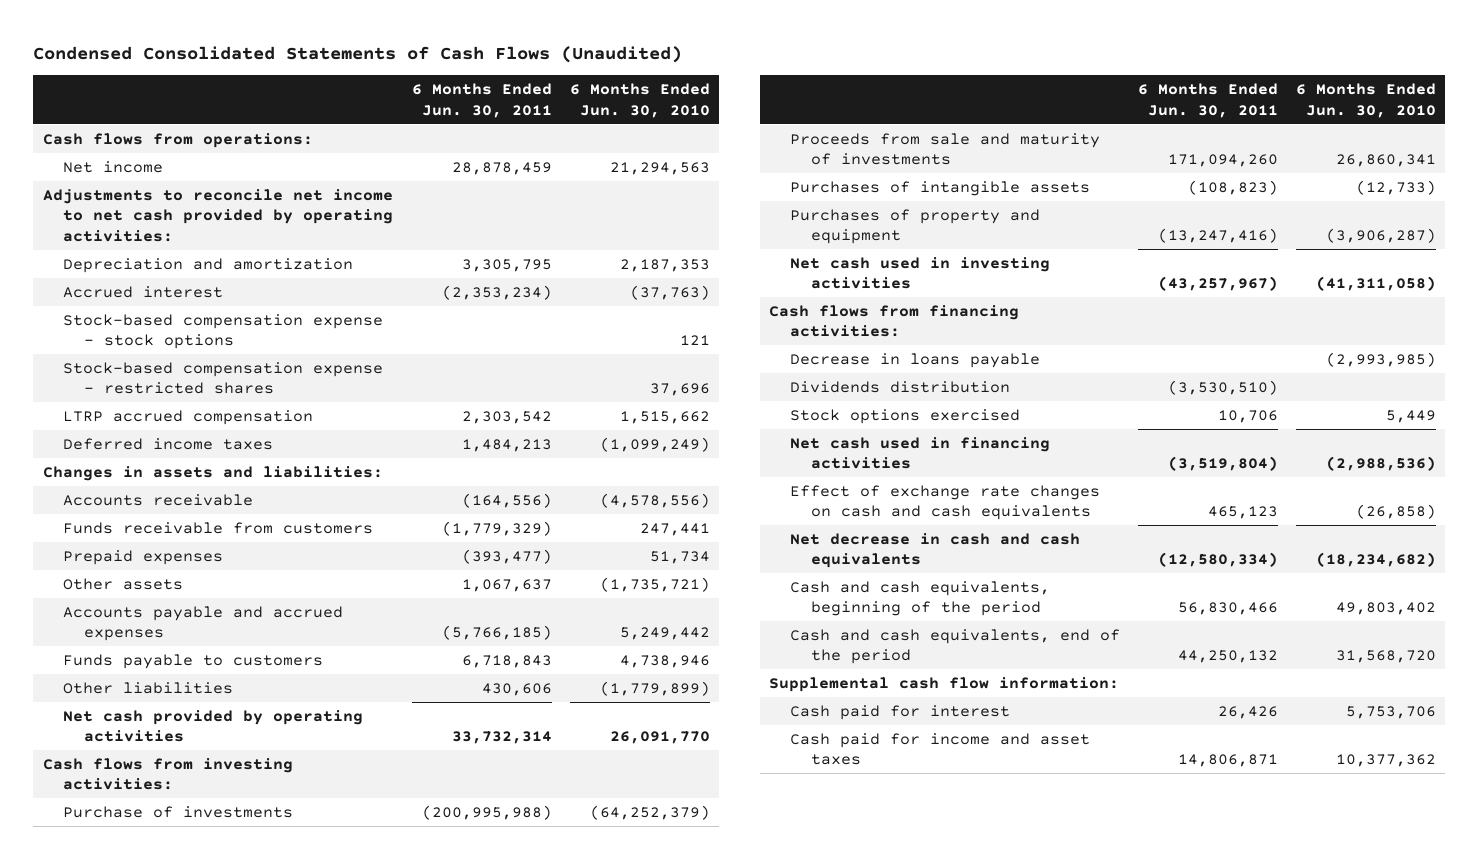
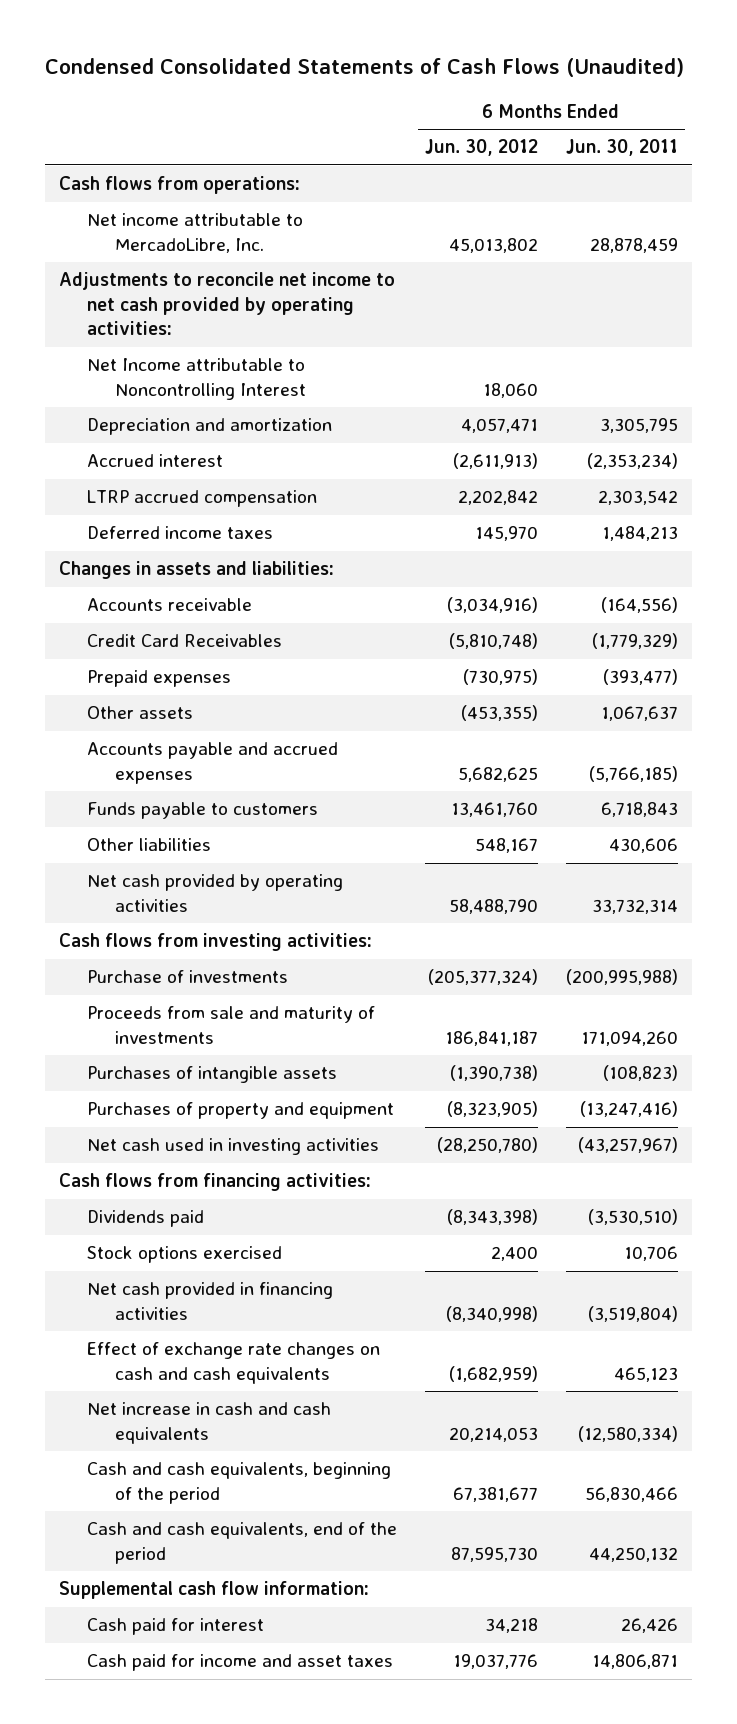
[569,83,710,118] 6 Months Ended Jun. 30, 2010 -> none
none -> [424,139,538,157] Jun. 30, 2012
[63,160,164,173] Net income -> [86,213,303,253] Net income attributable to MercadoLibre, Inc.
none -> [86,358,306,400] Net Income attributable to Noncontrolling Interest
[63,313,384,350] Stock-based compensation expense - stock options -> none
[63,361,384,395] Stock-based compensation expense - restricted shares -> none
[63,521,374,534] Funds receivable from customers -> [86,634,282,648] Credit Card Receivables
[789,352,1040,368] Decrease in loans payable -> none
[789,380,1010,393] Dividends distribution -> [86,1210,204,1228] Dividends paid
[789,436,1050,470] Net cash used in financing activities -> [86,1282,333,1320] Net cash provided in financing activities
[789,532,1080,569] Net decrease in cash and cash equivalents -> [86,1402,331,1444] Net increase in cash and cash equivalents

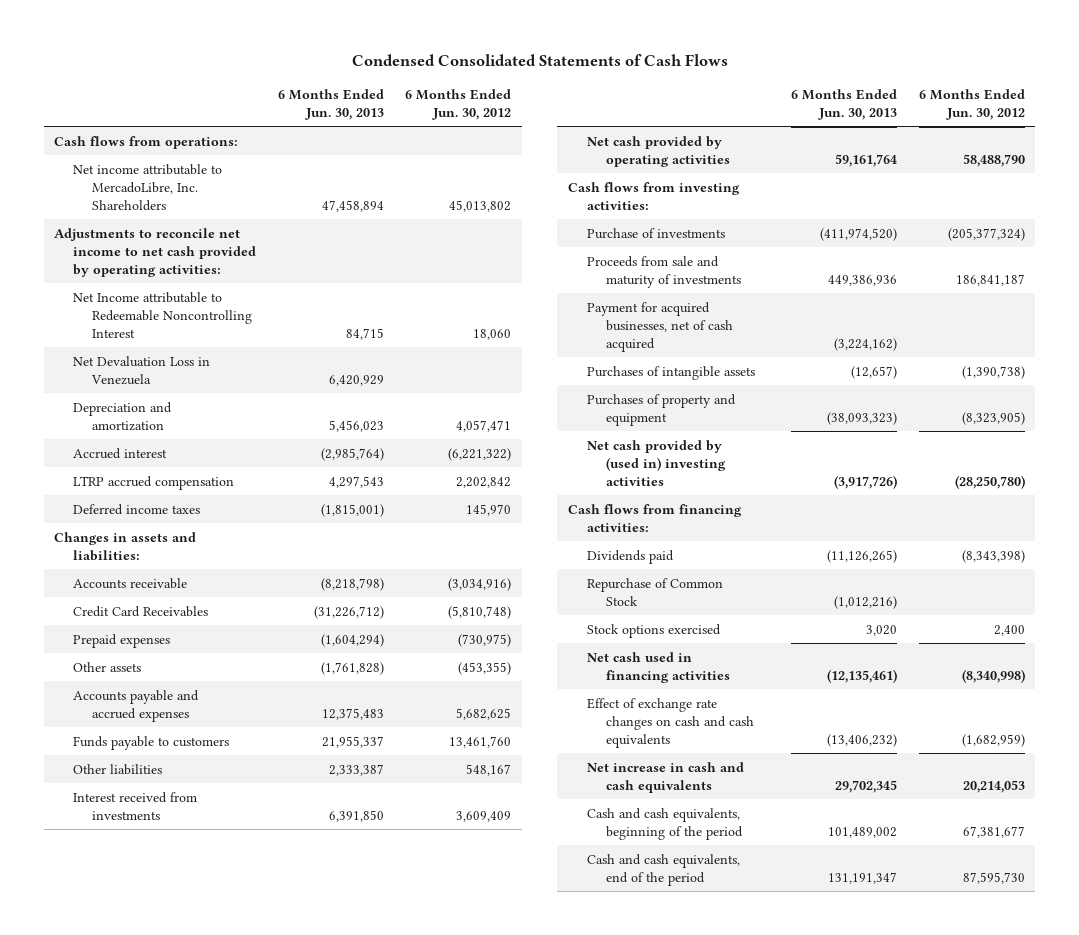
[44,58,684,78] Condensed Consolidated Statements of Cash Flows (Unaudited) -> [351,53,728,66] Condensed Consolidated Statements of Cash Flows
[565,139,678,157] Jun. 30, 2011 -> none
none -> [277,88,384,120] 6 Months Ended Jun. 30, 2013
[86,213,303,253] Net income attributable to MercadoLibre, Inc. -> [73,163,223,211] Net income attributable to MercadoLibre, Inc. Shareholders
[86,358,306,400] Net Income attributable to Noncontrolling Interest -> [73,291,253,338] Net Income attributable to Redeemable Noncontrolling Interest
none -> [73,355,211,385] Net Devaluation Loss in Venezuela
[452,453,538,470] (2,611,913) -> [448,447,512,461] (6,221,322)
none -> [73,791,198,820] Interest received from investments
none -> [587,301,734,352] Payment for acquired businesses, net of cash acquired
[86,1138,379,1156] Net cash used in investing activities -> [587,439,727,486] Net cash provided by (used in) investing activities
none -> [587,577,724,606] Repurchase of Common Stock
[86,1282,333,1320] Net cash provided in financing activities -> [587,651,731,683] Net cash used in financing activities
[58,1581,369,1600] Supplemental cash flow information: -> none
[86,1618,264,1636] Cash paid for interest -> none
[86,1654,393,1672] Cash paid for income and asset taxes -> none

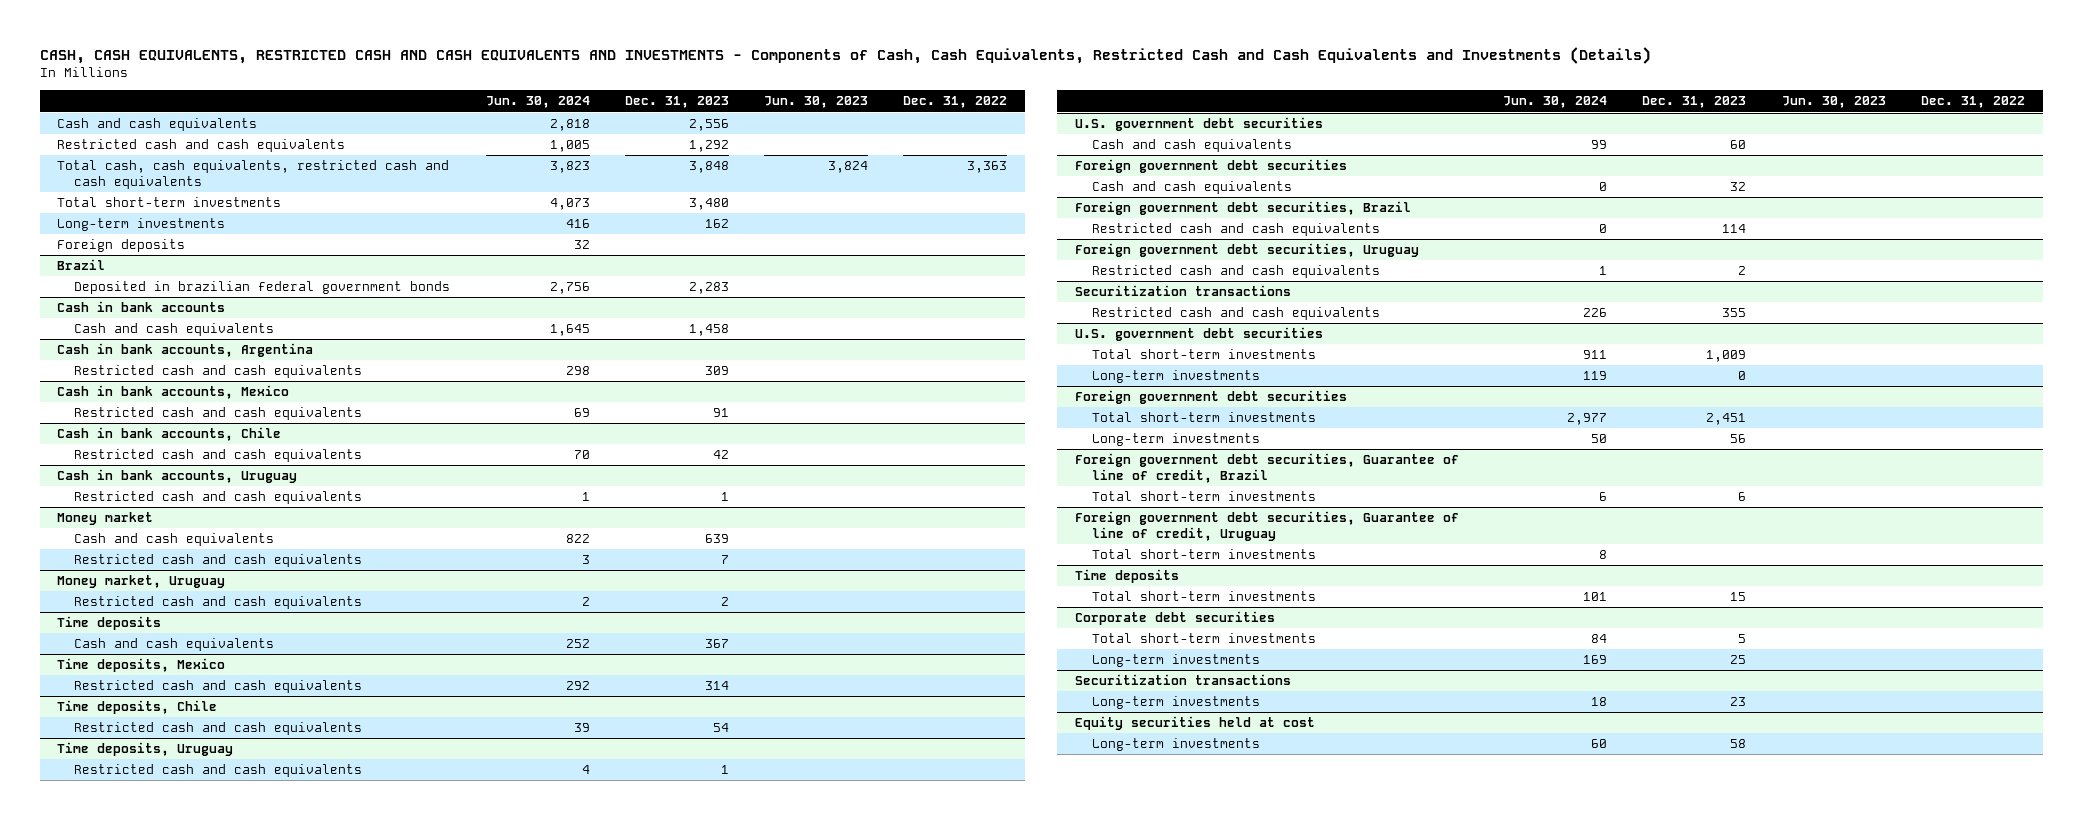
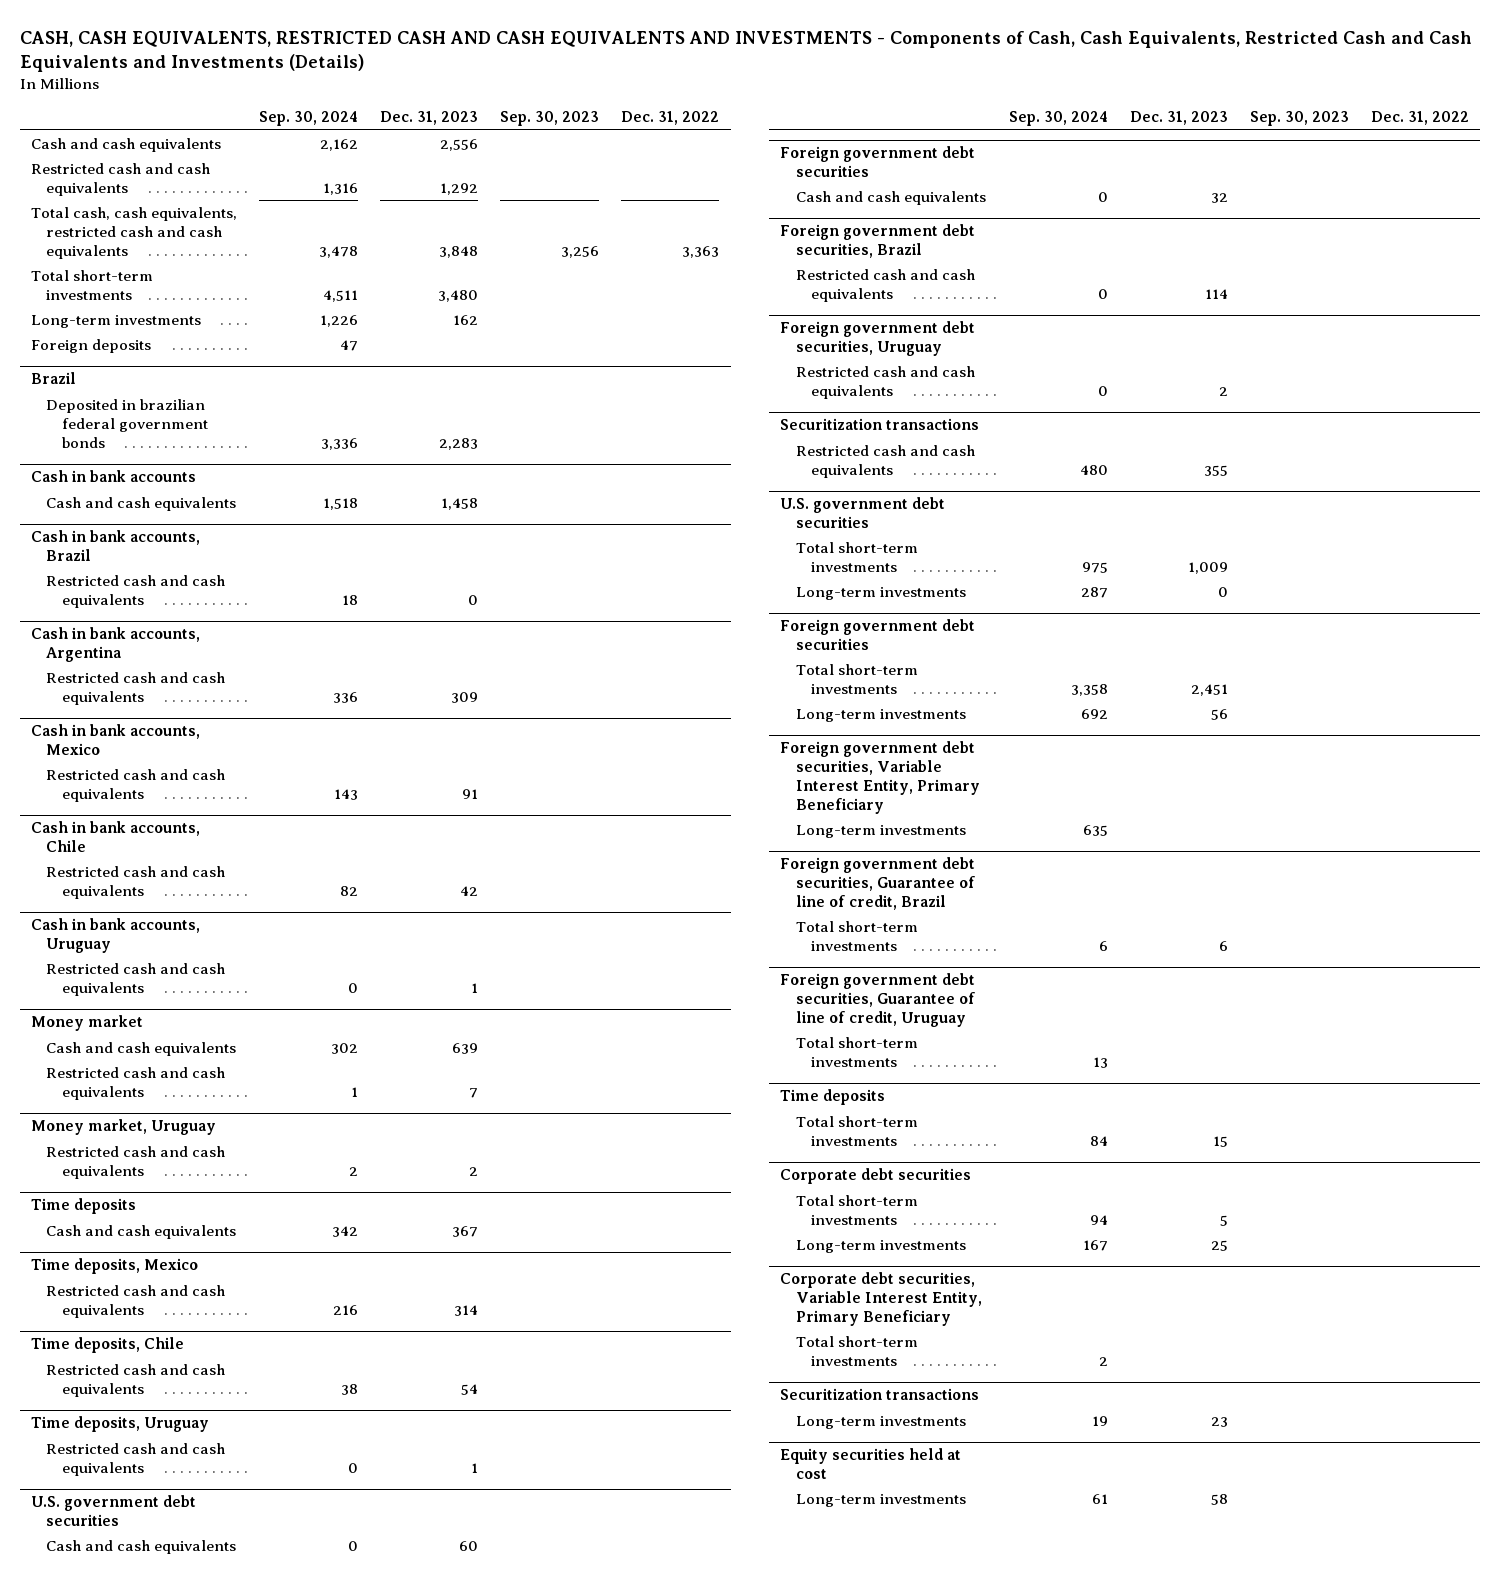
[485,96,590,109] Jun. 30, 2024 -> none
[764,96,869,109] Jun. 30, 2023 -> none
none -> [259,111,359,127] Sep. 30, 2024
none -> [500,111,600,127] Sep. 30, 2023
none -> [30,530,200,562] Cash in bank accounts, Brazil
none -> [46,574,226,608] Restricted cash and cash equivalents
none -> [780,741,980,814] Foreign government debt securities, Variable Interest Entity, Primary Beneficiary
none -> [795,824,966,838] Long-term investments
none -> [780,1272,982,1327] Corporate debt securities, Variable Interest Entity, Primary Beneficiary
none -> [795,1335,918,1366] Total short-term investments

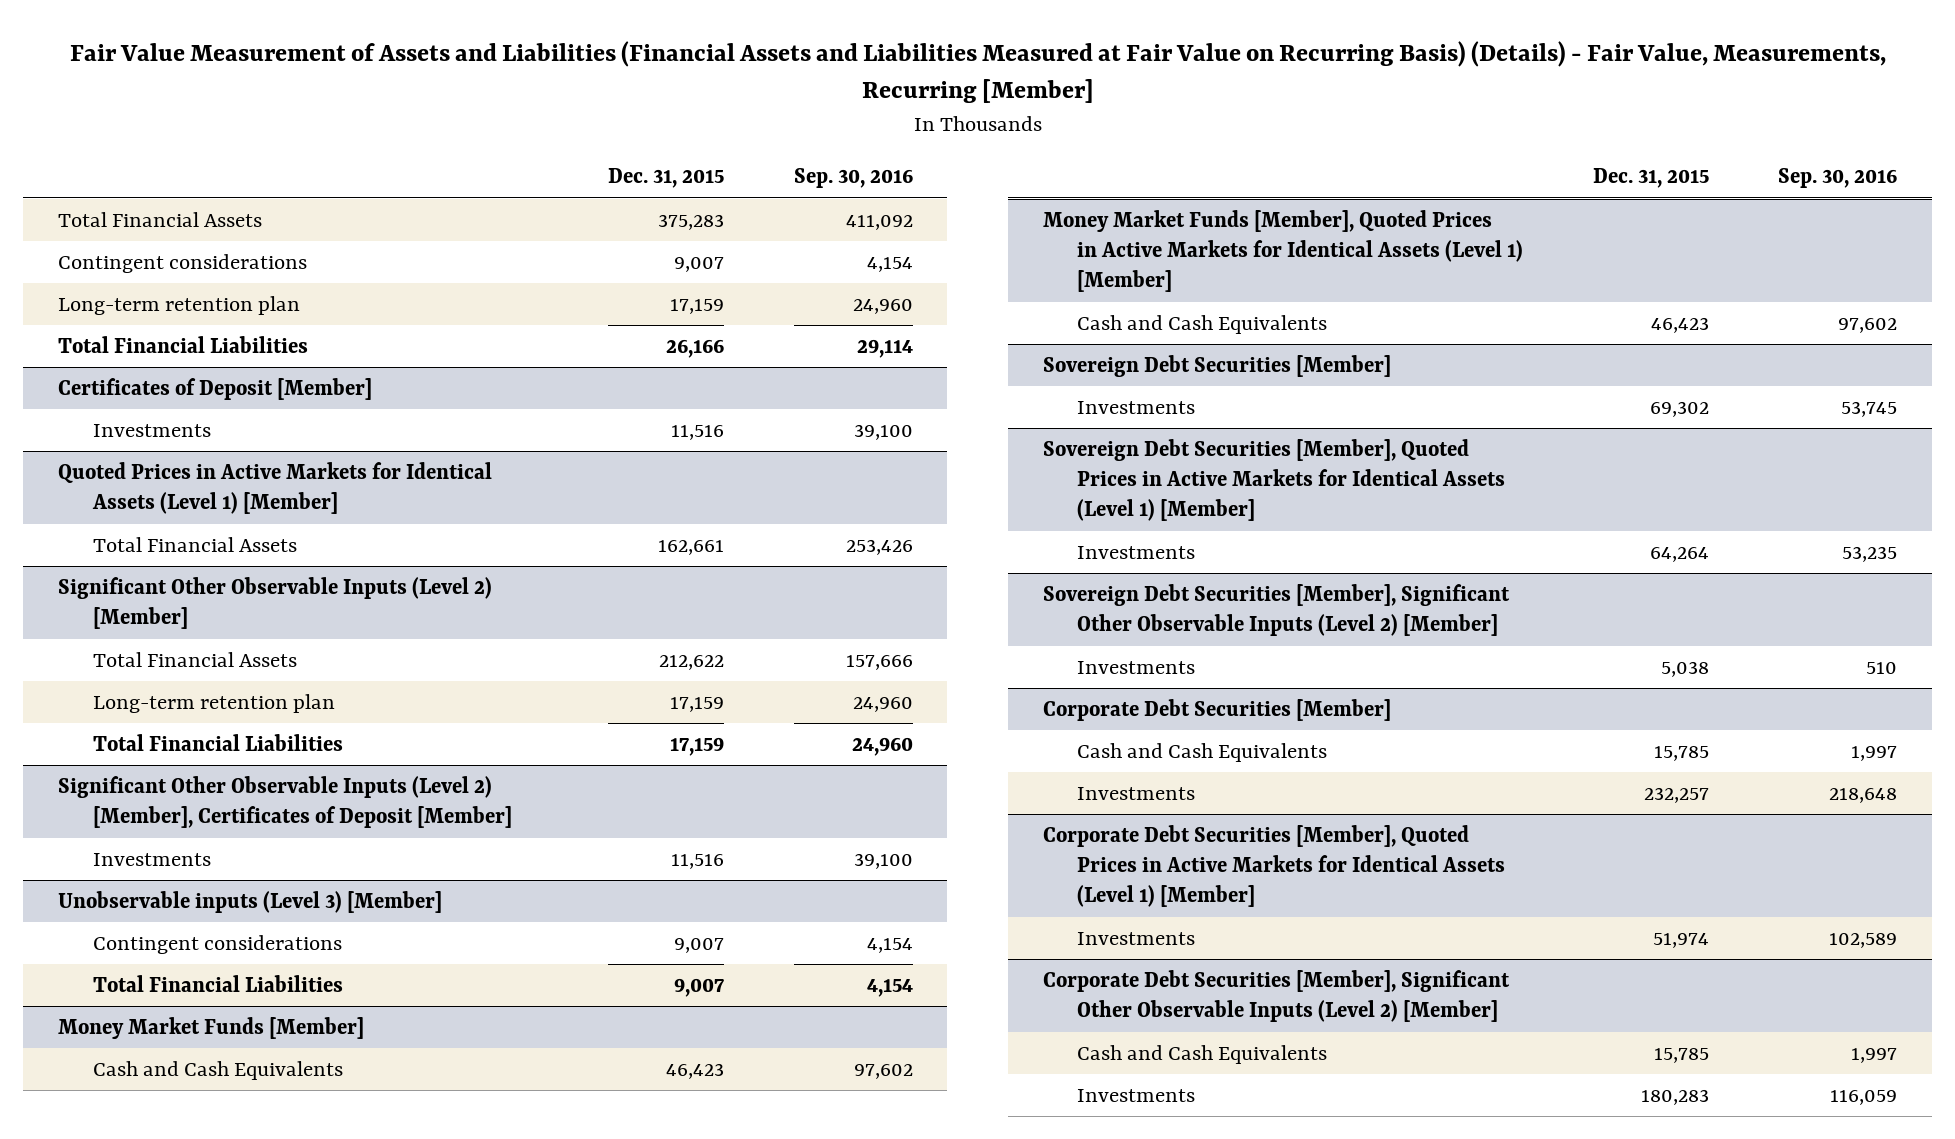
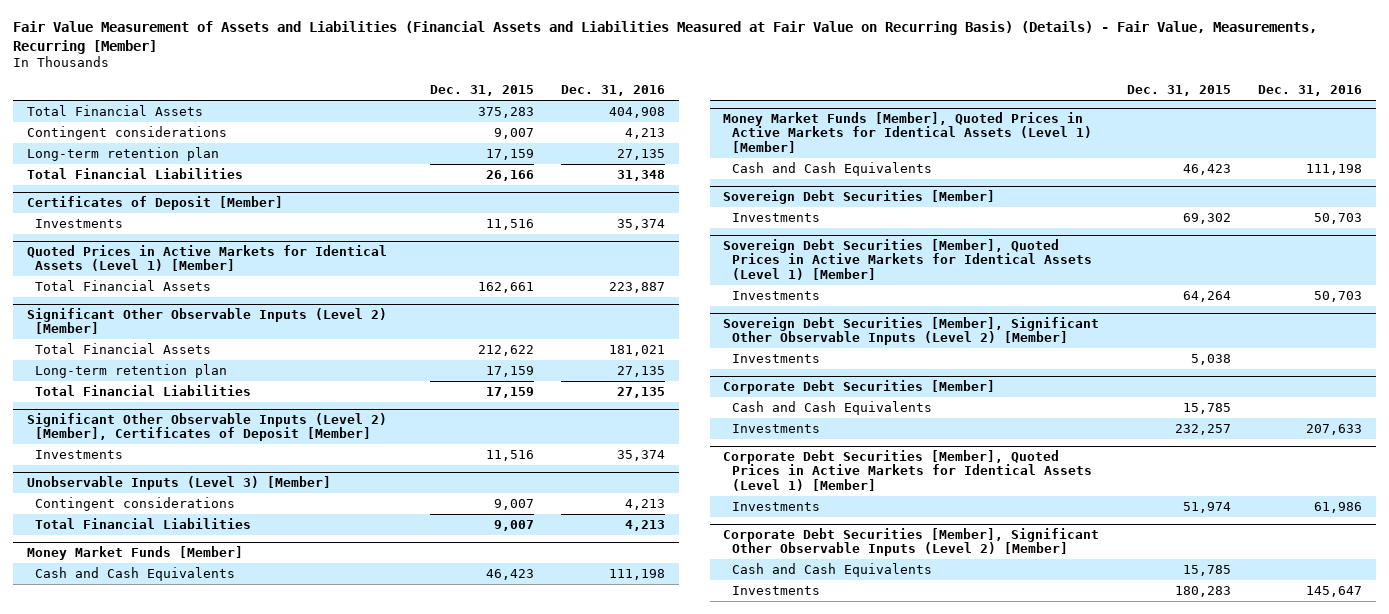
[793,168,913,189] Sep. 30, 2016 -> none
none -> [561,85,666,97] Dec. 31, 2016
[57,891,442,914] Unobservable inputs (Level 3) [Member] -> [26,476,331,491] Unobservable Inputs (Level 3) [Member]

